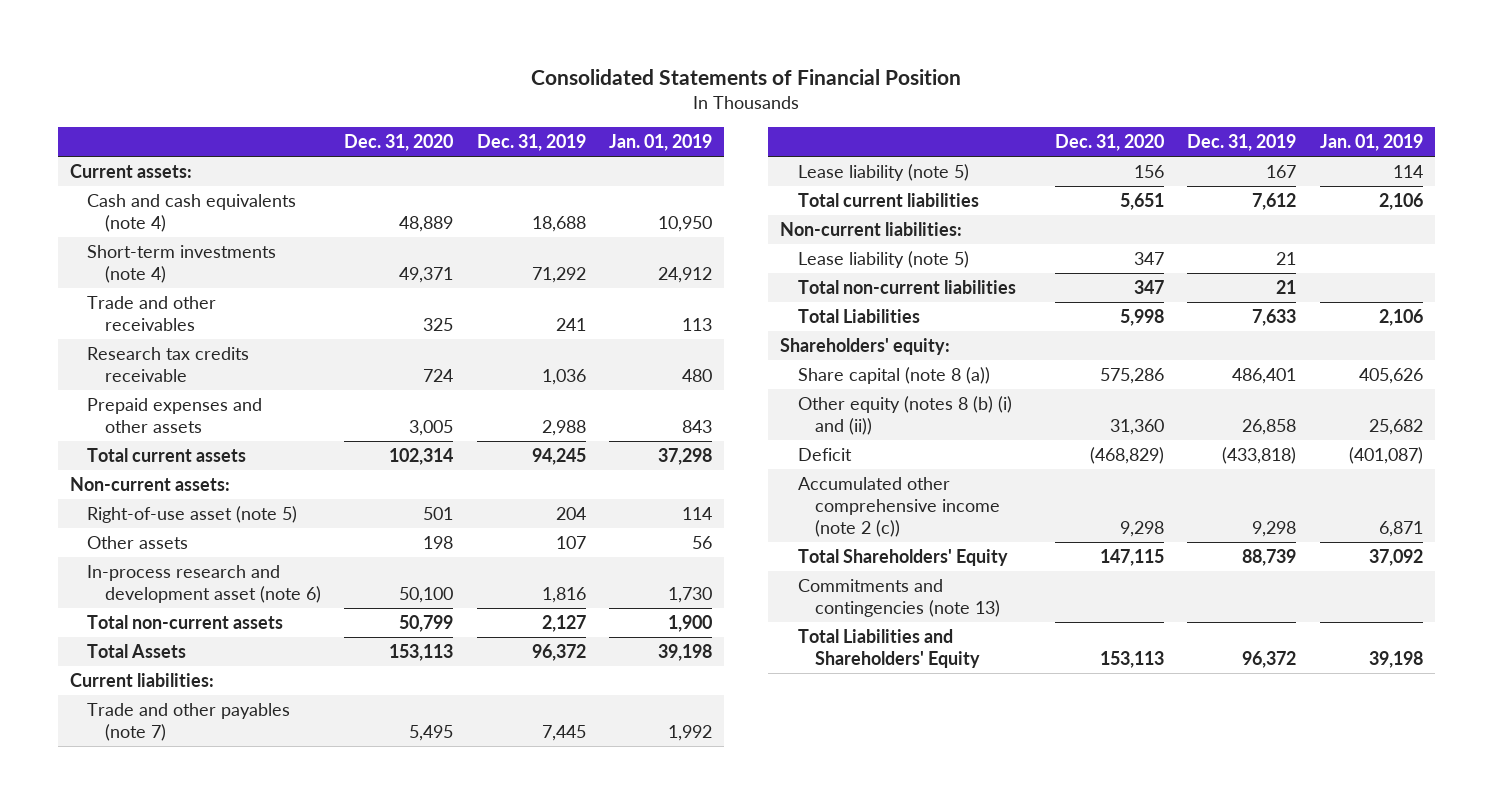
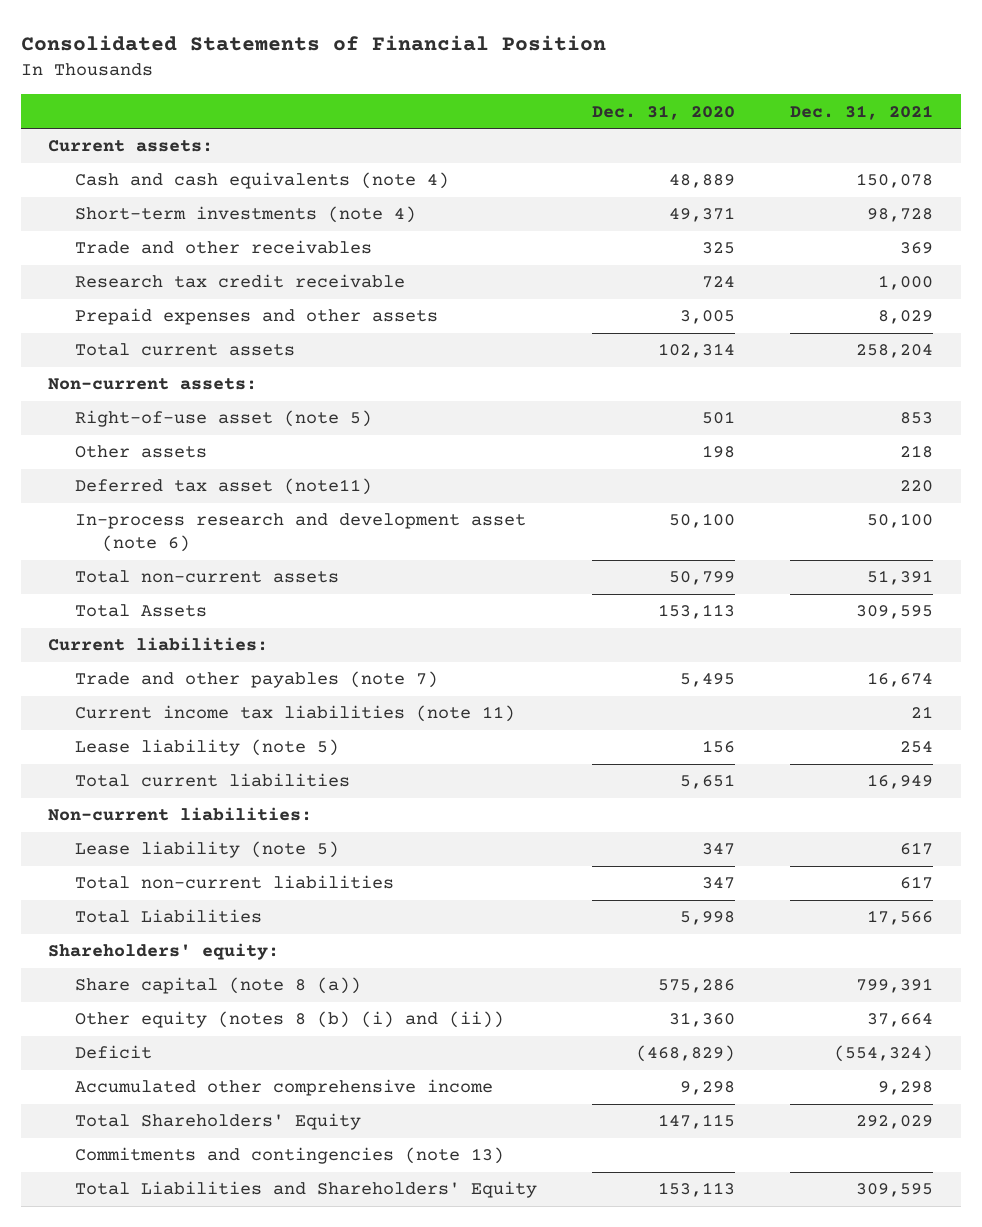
[476,133,586,151] Dec. 31, 2019 -> none
[609,133,713,151] Jan. 01, 2019 -> none
none -> [790,104,934,120] Dec. 31, 2021
[87,347,250,382] Research tax credits receivable -> [75,274,406,289] Research tax credit receivable
none -> [75,478,373,496] Deferred tax asset (note11)
none -> [75,705,516,723] Current income tax liabilities (note 11)
[797,477,1001,537] Accumulated other comprehensive income (note 2 (c)) -> [75,1079,494,1097] Accumulated other comprehensive income

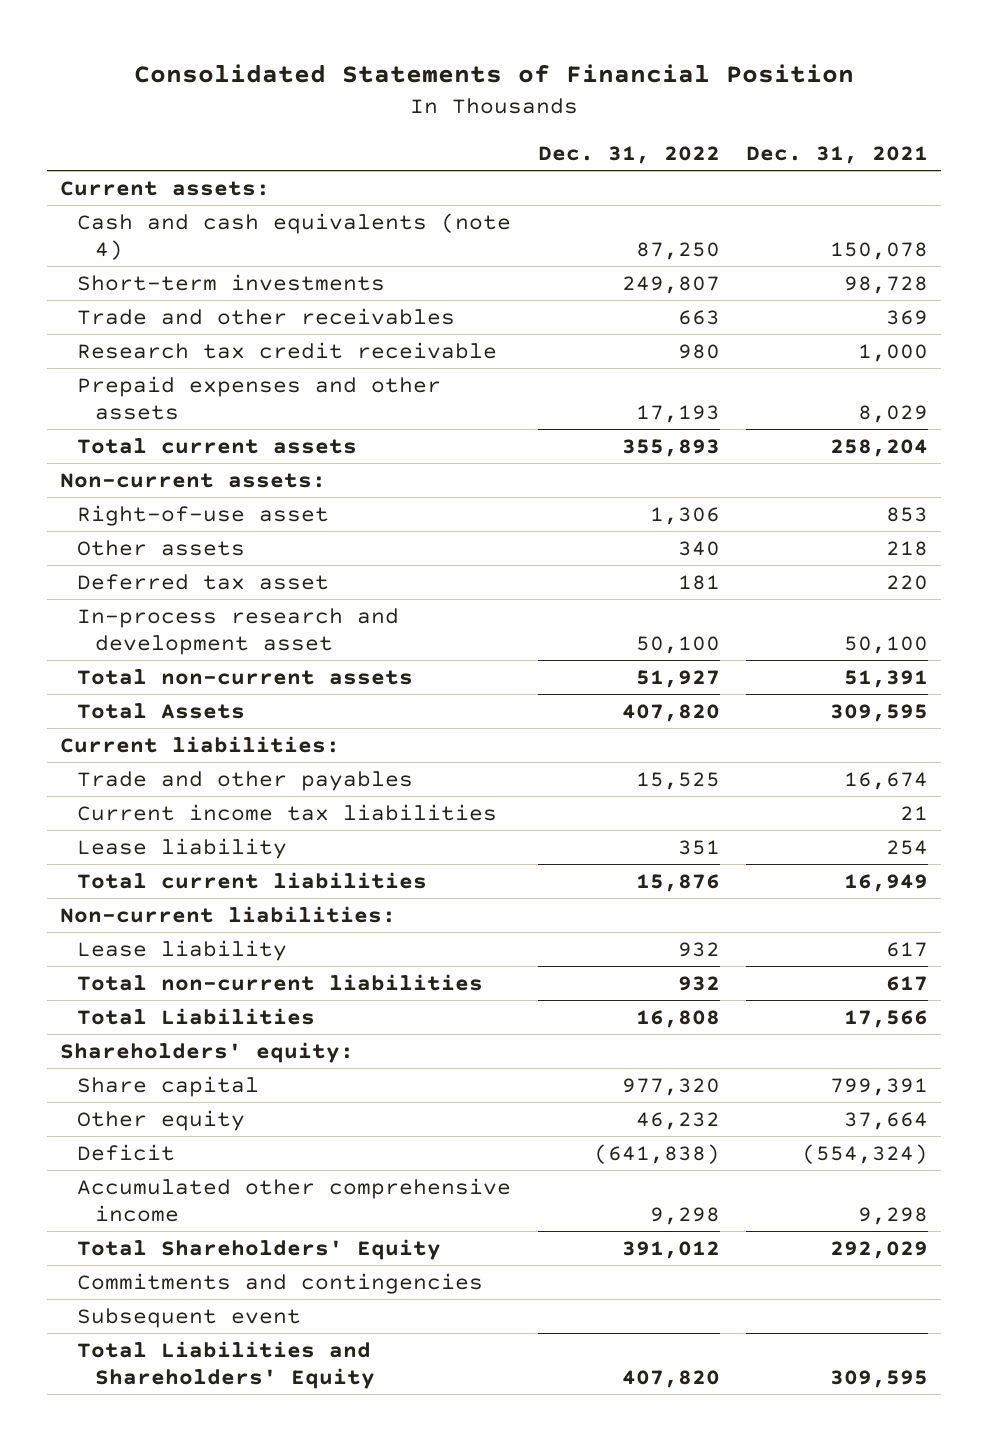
[592,104,736,120] Dec. 31, 2020 -> none
none -> [537,145,720,164] Dec. 31, 2022
[75,206,417,224] Short-term investments (note 4) -> [77,273,386,291] Short-term investments
[75,410,373,428] Right-of-use asset (note 5) -> [77,504,330,526] Right-of-use asset
[75,478,373,496] Deferred tax asset (note11) -> [77,573,330,590] Deferred tax asset
[75,513,527,553] In-process research and development asset (note 6) -> [77,607,400,655] In-process research and development asset
[75,671,439,689] Trade and other payables (note 7) -> [77,770,414,791] Trade and other payables
[75,705,516,723] Current income tax liabilities (note 11) -> [77,803,498,821] Current income tax liabilities
[75,739,340,757] Lease liability (note 5) -> [77,837,288,859] Lease liability
[75,841,340,859] Lease liability (note 5) -> [77,939,288,961] Lease liability
[75,977,362,995] Share capital (note 8 (a)) -> [77,1075,260,1097] Share capital
[75,1011,505,1029] Other equity (notes 8 (b) (i) and (ii)) -> [77,1109,246,1131] Other equity
[75,1147,505,1165] Commitments and contingencies (note 13) -> [77,1272,484,1294] Commitments and contingencies
none -> [77,1307,302,1328] Subsequent event

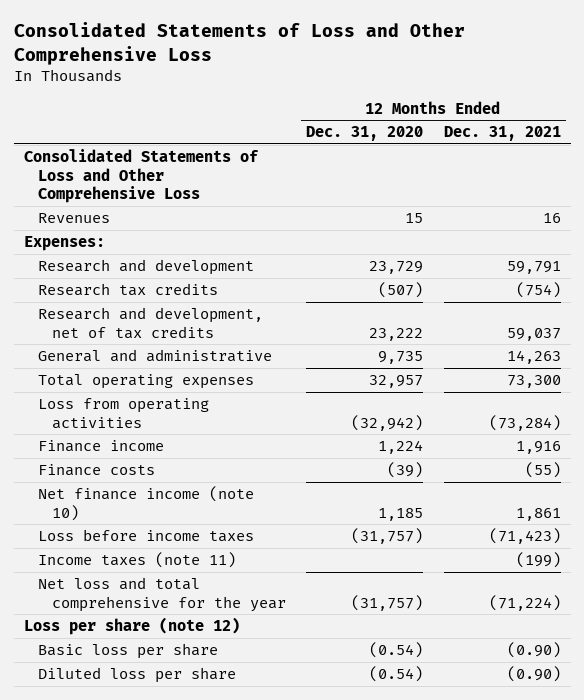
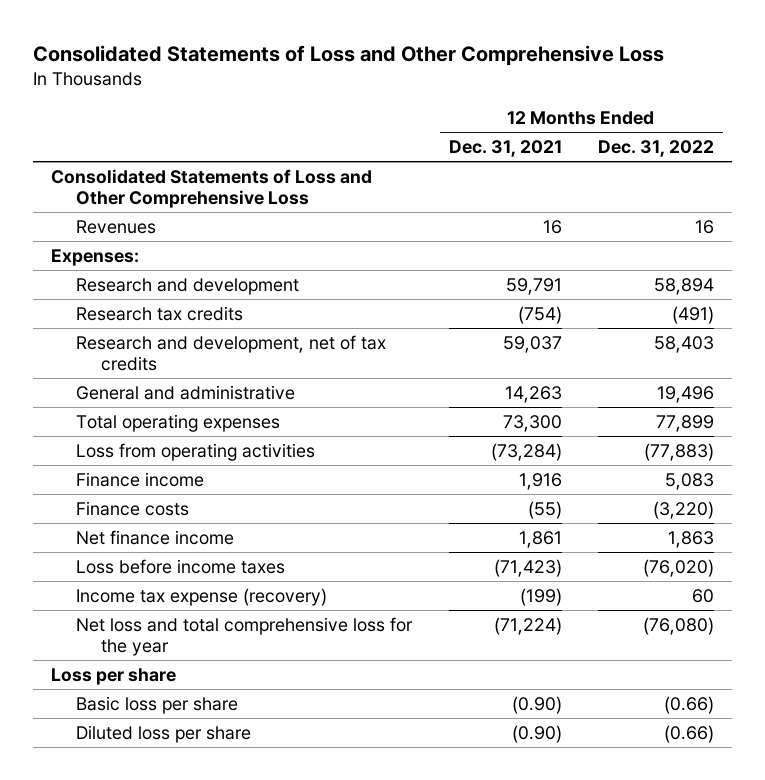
[306,126,424,142] Dec. 31, 2020 -> none
none -> [598,140,715,158] Dec. 31, 2022
[37,486,254,521] Net finance income (note 10) -> [76,530,235,546] Net finance income
[37,552,236,569] Income taxes (note 11) -> [76,588,328,607] Income tax expense (recovery)
[37,577,287,612] Net loss and total comprehensive for the year -> [76,617,414,656] Net loss and total comprehensive loss for the year
[23,617,240,636] Loss per share (note 12) -> [51,668,177,686] Loss per share

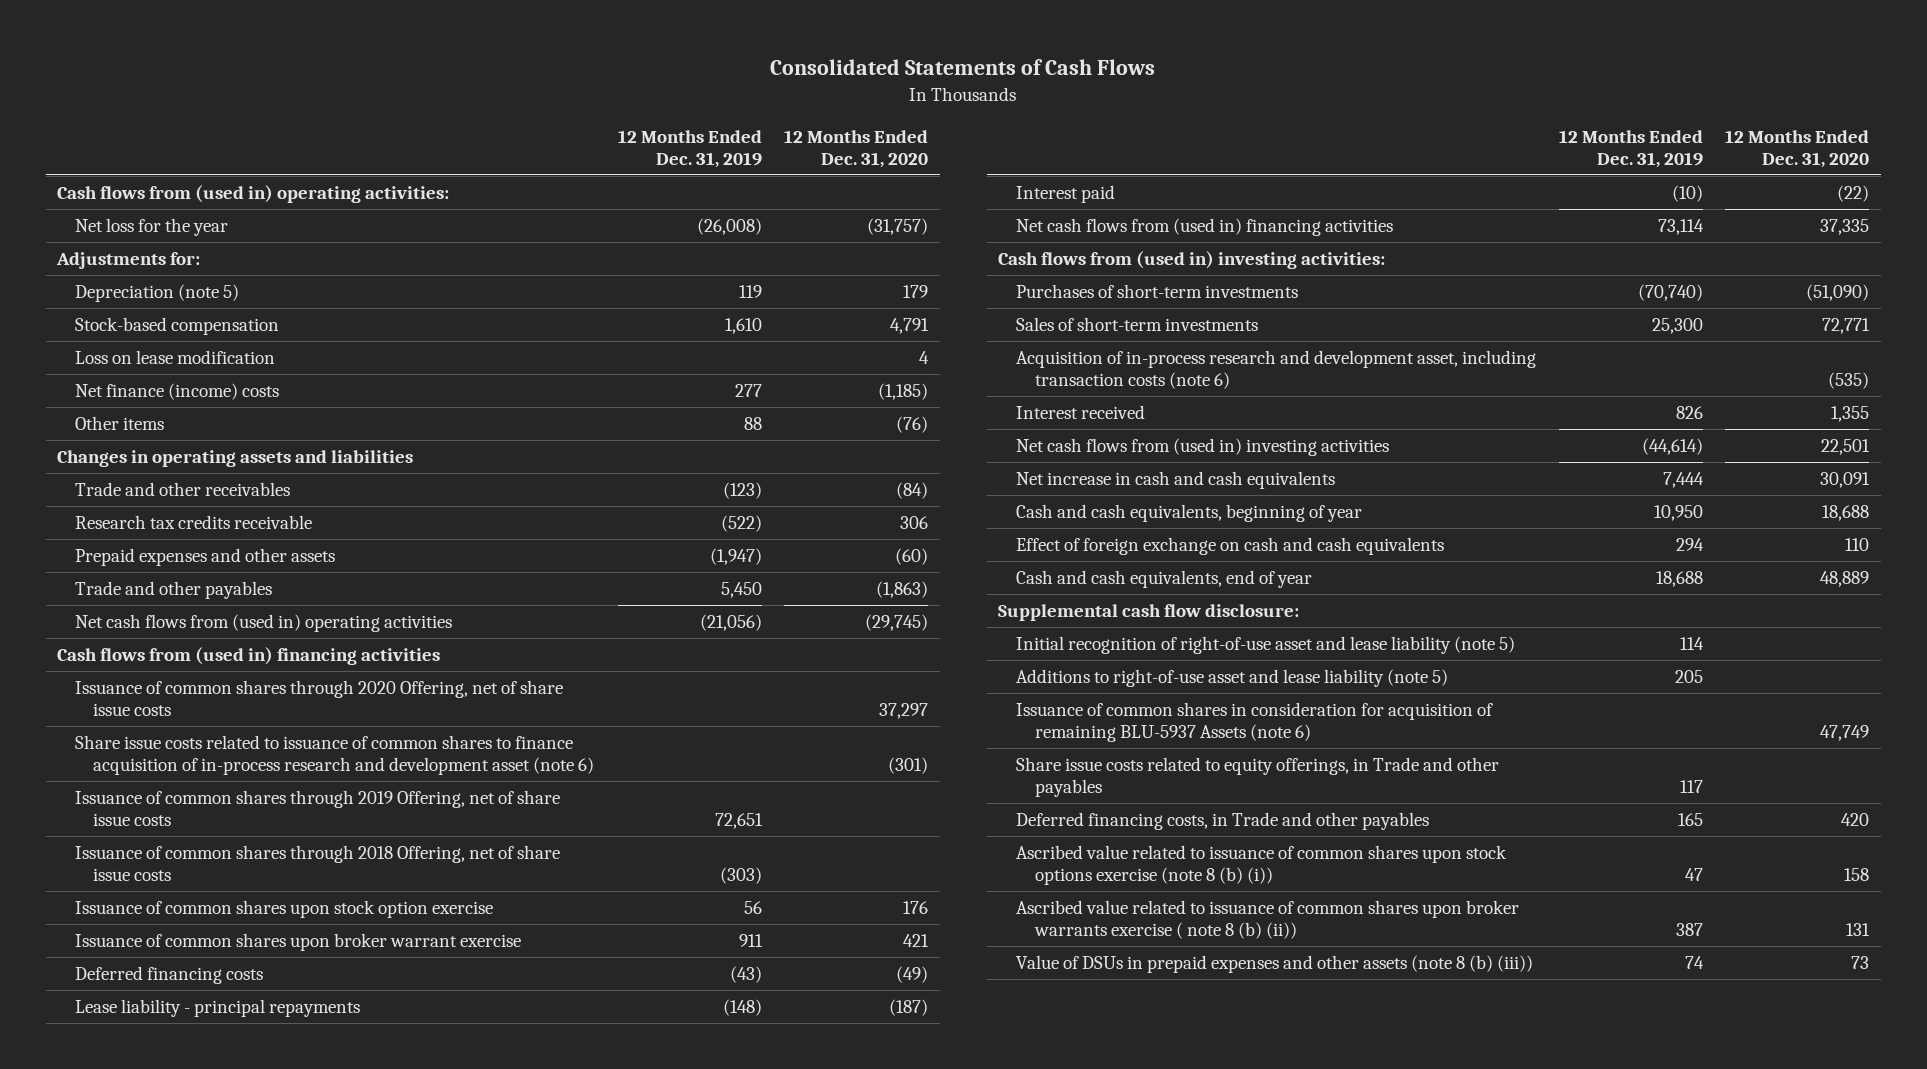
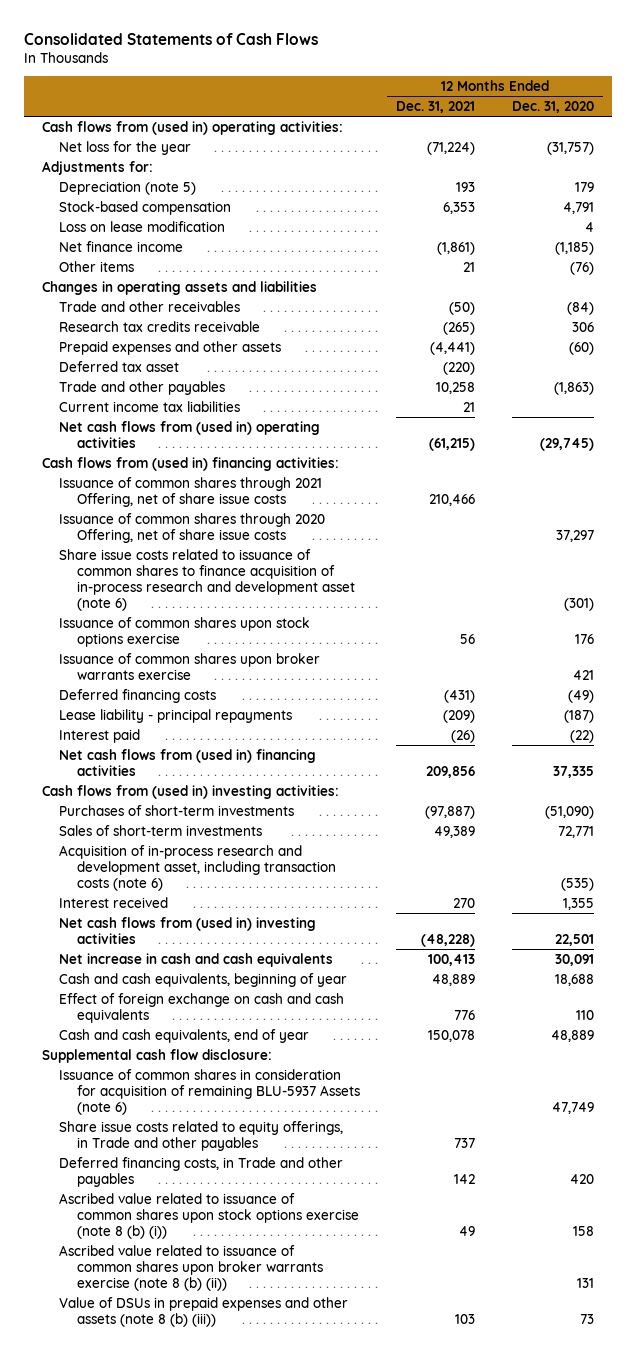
[617,129,762,168] 12 Months Ended Dec. 31, 2019 -> none
none -> [396,100,476,113] Dec. 31, 2021
[75,382,280,400] Net finance (income) costs -> [59,240,184,252] Net finance income
none -> [59,360,180,372] Deferred tax asset
none -> [59,400,241,412] Current income tax liabilities
[57,646,441,665] Cash flows from (used in) financing activities -> [41,456,339,471] Cash flows from (used in) financing activities:
none -> [59,476,323,507] Issuance of common shares through 2021 Offering, net of share issue costs
[75,789,561,826] Issuance of common shares through 2019 Offering, net of share issue costs -> none
[75,844,561,881] Issuance of common shares through 2018 Offering, net of share issue costs -> none
[75,899,494,918] Issuance of common shares upon stock option exercise -> [59,616,311,647] Issuance of common shares upon stock options exercise
[75,932,522,951] Issuance of common shares upon broker warrant exercise -> [59,652,321,680] Issuance of common shares upon broker warrants exercise
[1016,635,1516,654] Initial recognition of right-of-use asset and lease liability (note 5) -> none
[1016,668,1449,687] Additions to right-of-use asset and lease liability (note 5) -> none
[1016,899,1520,939] Ascribed value related to issuance of common shares upon broker warrants exercise ( note 8 (b) (ii)) -> [59,1244,323,1292] Ascribed value related to issuance of common shares upon broker warrants exercise (note 8 (b) (ii))

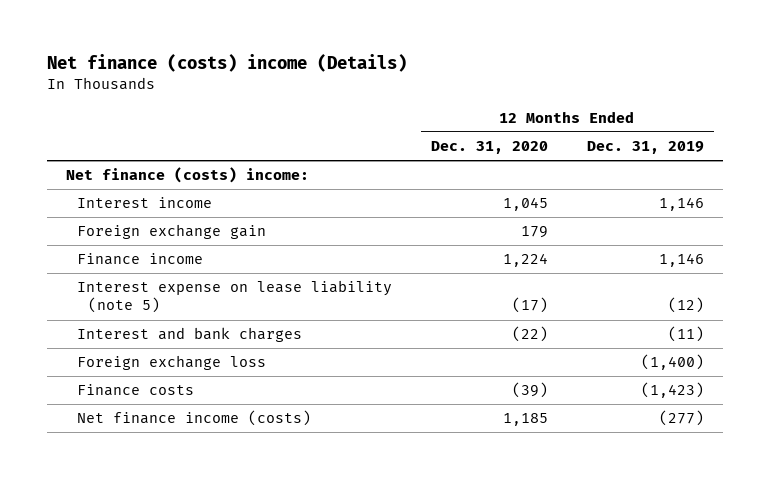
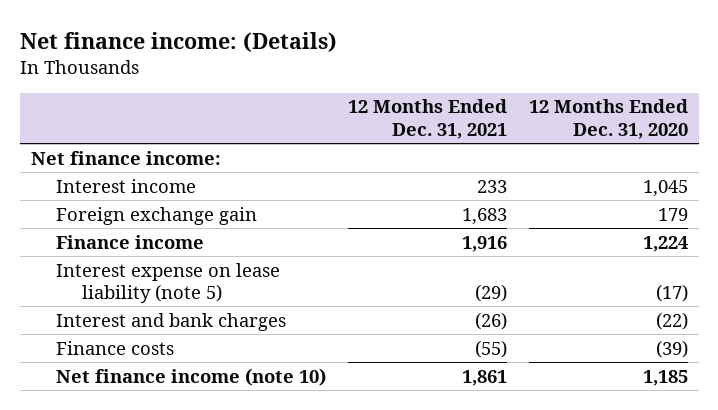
[46,54,407,73] Net finance (costs) income (Details) -> [19,31,337,52] Net finance income: (Details)
[586,141,704,155] Dec. 31, 2019 -> none
none -> [347,99,507,139] 12 Months Ended Dec. 31, 2021
[66,167,310,184] Net finance (costs) income: -> [30,150,221,165] Net finance income:
[76,355,266,371] Foreign exchange loss -> none
[76,410,311,427] Net finance income (costs) -> [56,367,327,386] Net finance income (note 10)

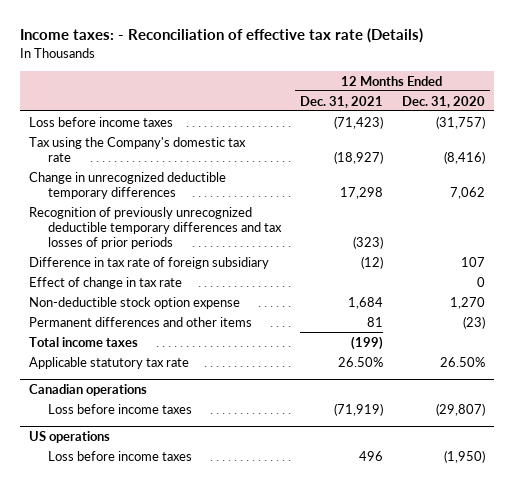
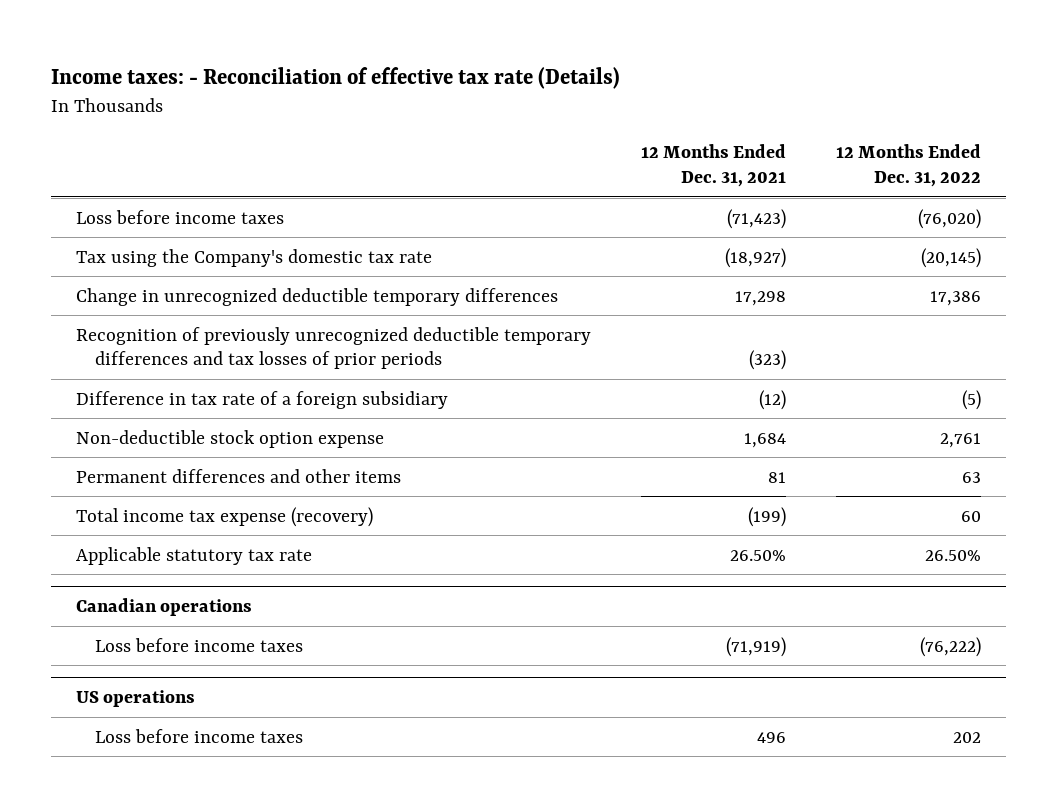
[401,95,485,108] Dec. 31, 2020 -> none
none -> [836,144,982,187] 12 Months Ended Dec. 31, 2022
[29,276,183,289] Effect of change in tax rate -> none
[29,256,270,269] Difference in tax rate of foreign subsidiary -> [76,390,449,409] Difference in tax rate of a foreign subsidiary
[29,336,139,347] Total income taxes -> [76,506,374,527] Total income tax expense (recovery)

